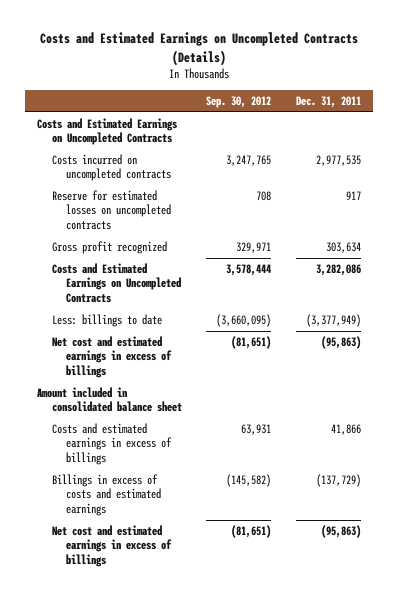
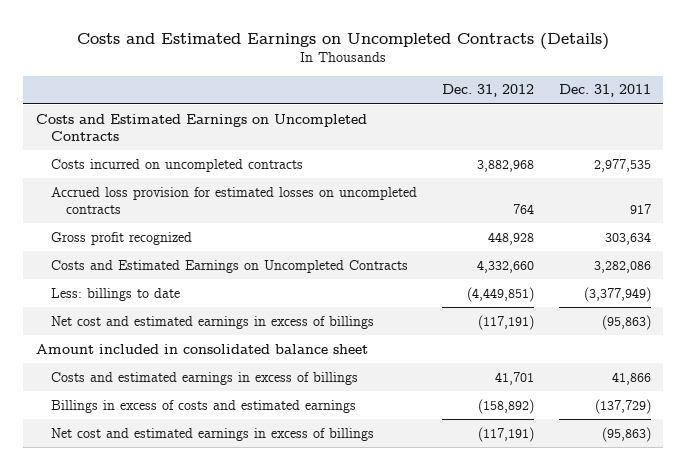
[206,95,272,108] Sep. 30, 2012 -> none
none -> [441,84,534,98] Dec. 31, 2012
[51,190,171,230] Reserve for estimated losses on uncompleted contracts -> [50,186,417,214] Accrued loss provision for estimated losses on uncompleted contracts

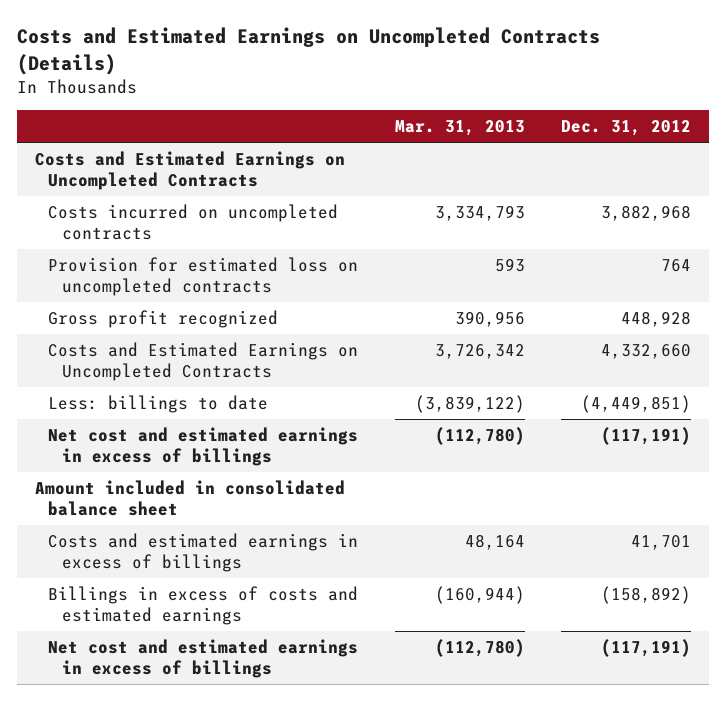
[558,84,651,98] Dec. 31, 2011 -> none
none -> [394,120,525,137] Mar. 31, 2013
[50,186,417,214] Accrued loss provision for estimated losses on uncompleted contracts -> [48,257,359,297] Provision for estimated loss on uncompleted contracts

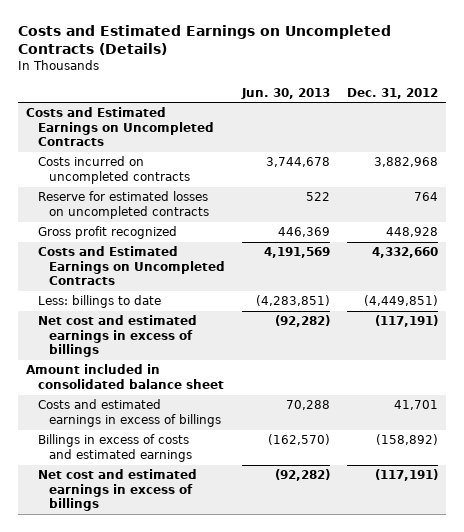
[394,120,525,137] Mar. 31, 2013 -> none
none -> [240,87,330,99] Jun. 30, 2013
[48,257,359,297] Provision for estimated loss on uncompleted contracts -> [37,191,210,219] Reserve for estimated losses on uncompleted contracts

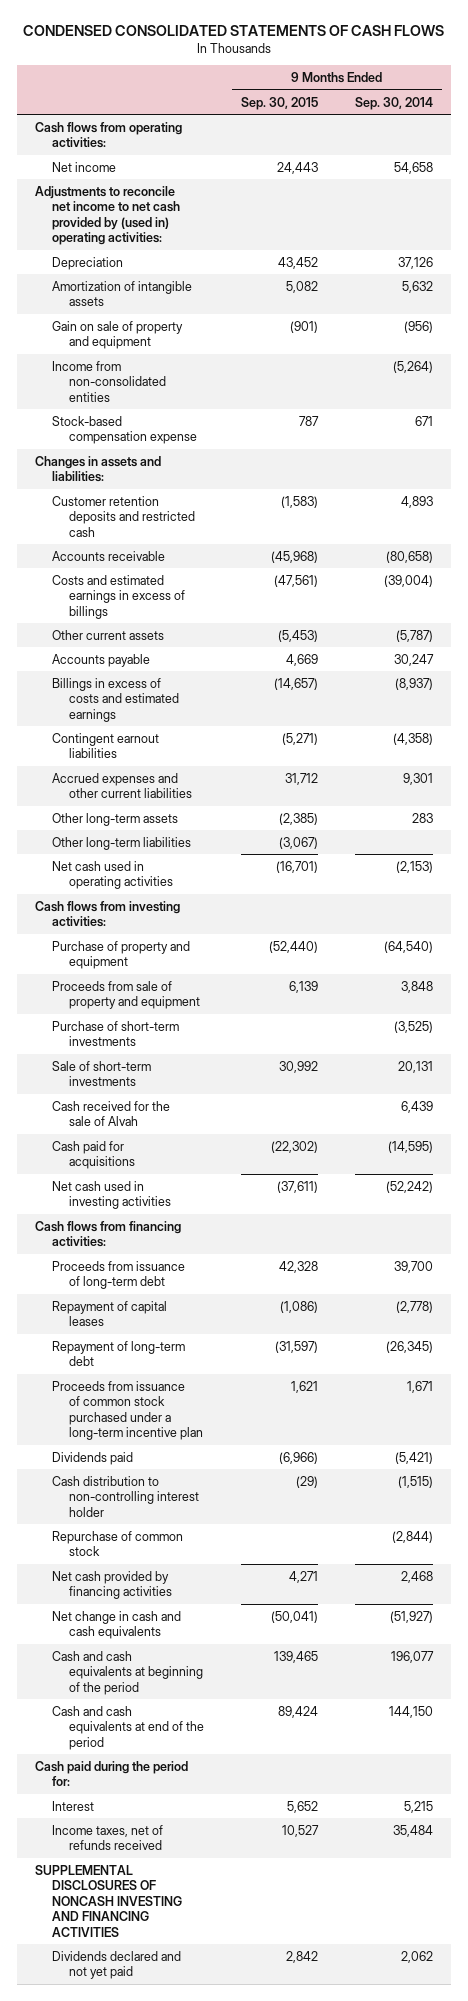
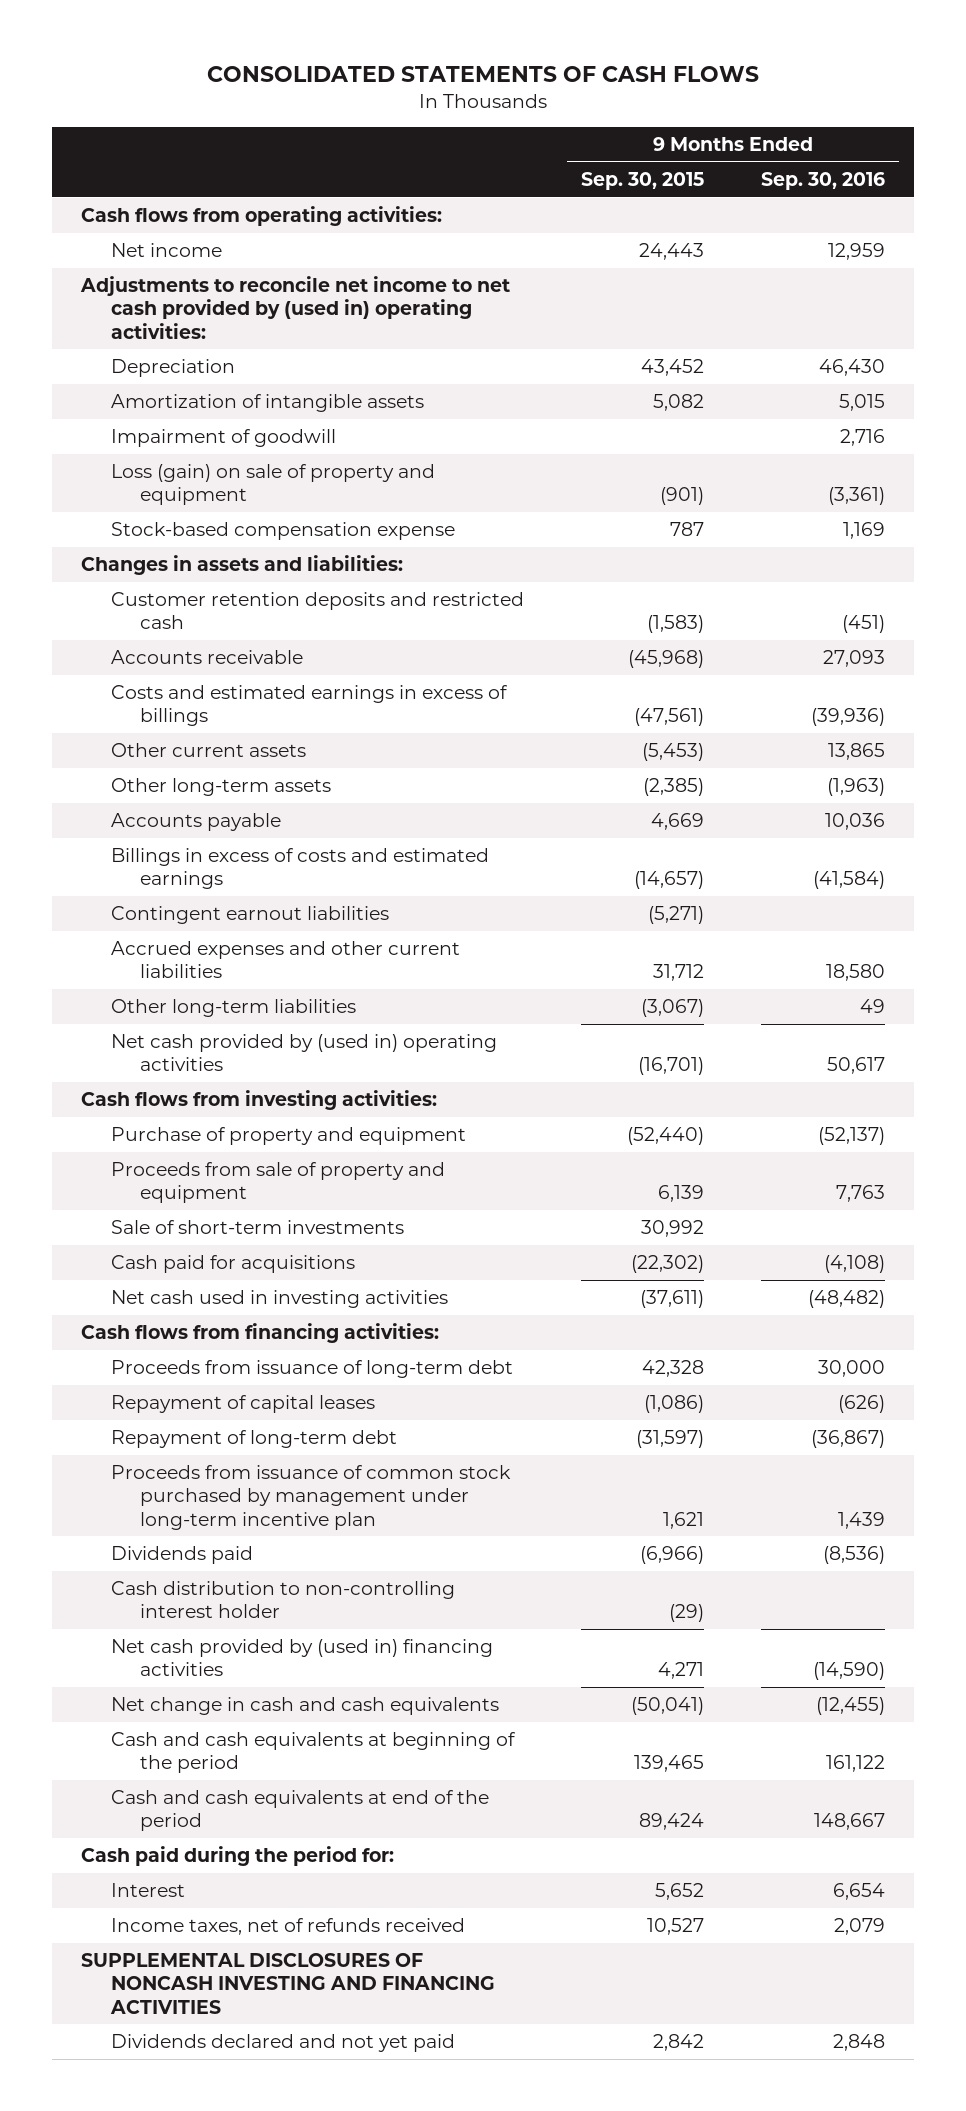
[22,25,444,37] CONDENSED CONSOLIDATED STATEMENTS OF CASH FLOWS -> [207,66,760,83] CONSOLIDATED STATEMENTS OF CASH FLOWS
[354,96,433,110] Sep. 30, 2014 -> none
none -> [761,172,886,191] Sep. 30, 2016
[52,360,166,402] Income from non-consolidated entities -> none
none -> [110,429,336,448] Impairment of goodwill
[52,320,184,350] Gain on sale of property and equipment -> [110,464,435,506] Loss (gain) on sale of property and equipment
[52,812,179,826] Other long-term assets -> [110,778,331,797] Other long-term assets
[52,860,173,890] Net cash used in operating activities -> [110,1034,497,1072] Net cash provided by (used in) operating activities
[52,1020,180,1047] Purchase of short-term investments -> none
[52,1100,171,1127] Cash received for the sale of Alvah -> none
[52,1380,203,1441] Proceeds from issuance of common stock purchased under a long-term incentive plan -> [110,1465,511,1530] Proceeds from issuance of common stock purchased by management under long-term incentive plan
[52,1530,184,1557] Repurchase of common stock -> none
[52,1570,172,1600] Net cash provided by financing activities -> [110,1639,493,1677] Net cash provided by (used in) financing activities

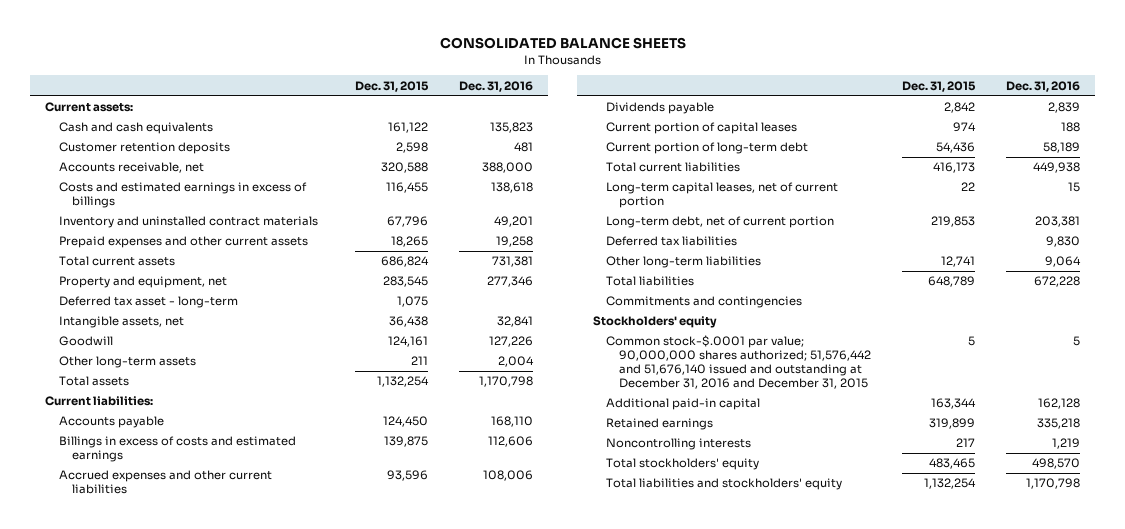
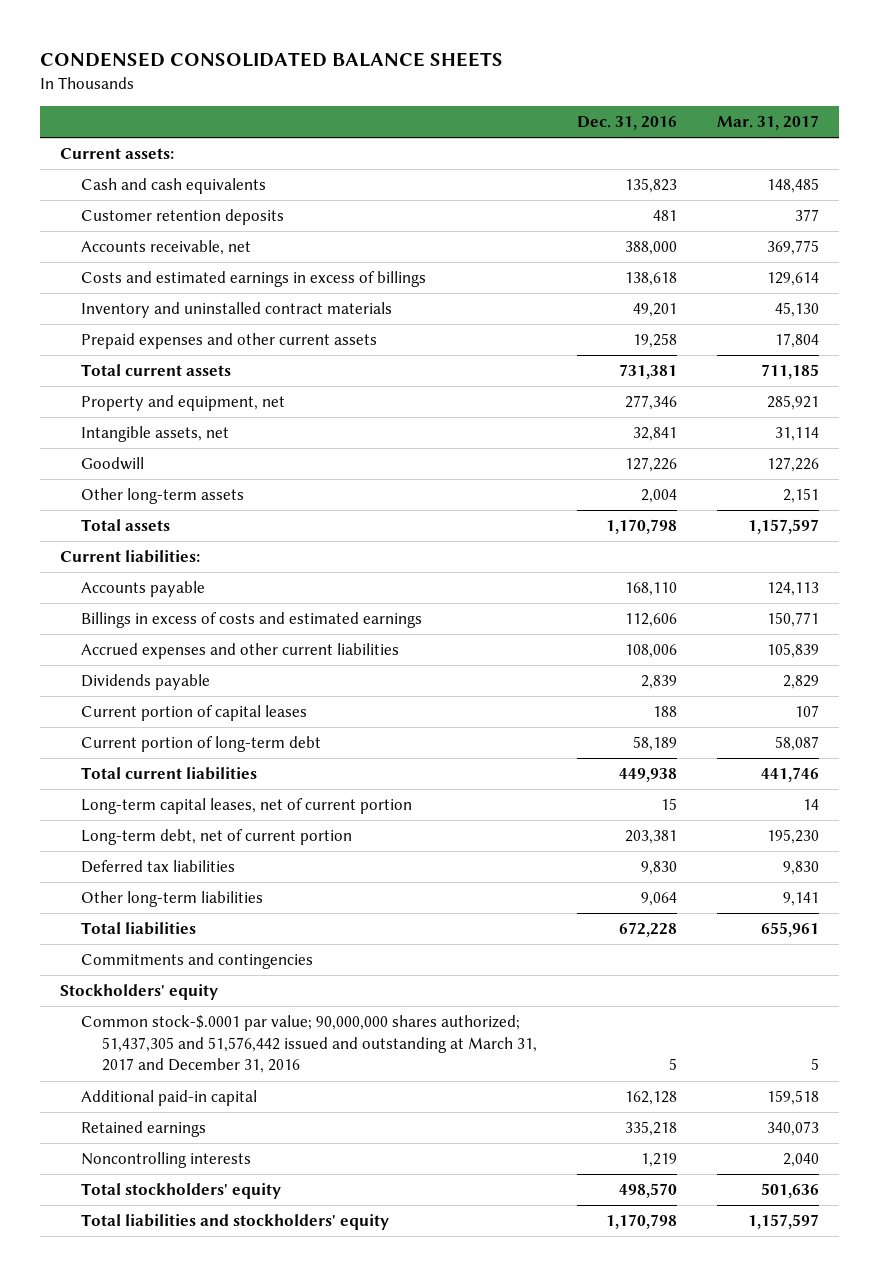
[439,37,686,50] CONSOLIDATED BALANCE SHEETS -> [40,52,504,68] CONDENSED CONSOLIDATED BALANCE SHEETS
[354,80,429,92] Dec. 31, 2015 -> none
none -> [716,114,819,130] Mar. 31, 2017
[58,296,238,309] Deferred tax asset - long-term -> none
[605,335,872,390] Common stock-$.0001 par value; 90,000,000 shares authorized; 51,576,442 and 51,676,140 issued and outstanding at December 31, 2016 and December 31, 2015 -> [81,1015,537,1074] Common stock-$.0001 par value; 90,000,000 shares authorized; 51,437,305 and 51,576,442 issued and outstanding at March 31, 2017 and December 31, 2016

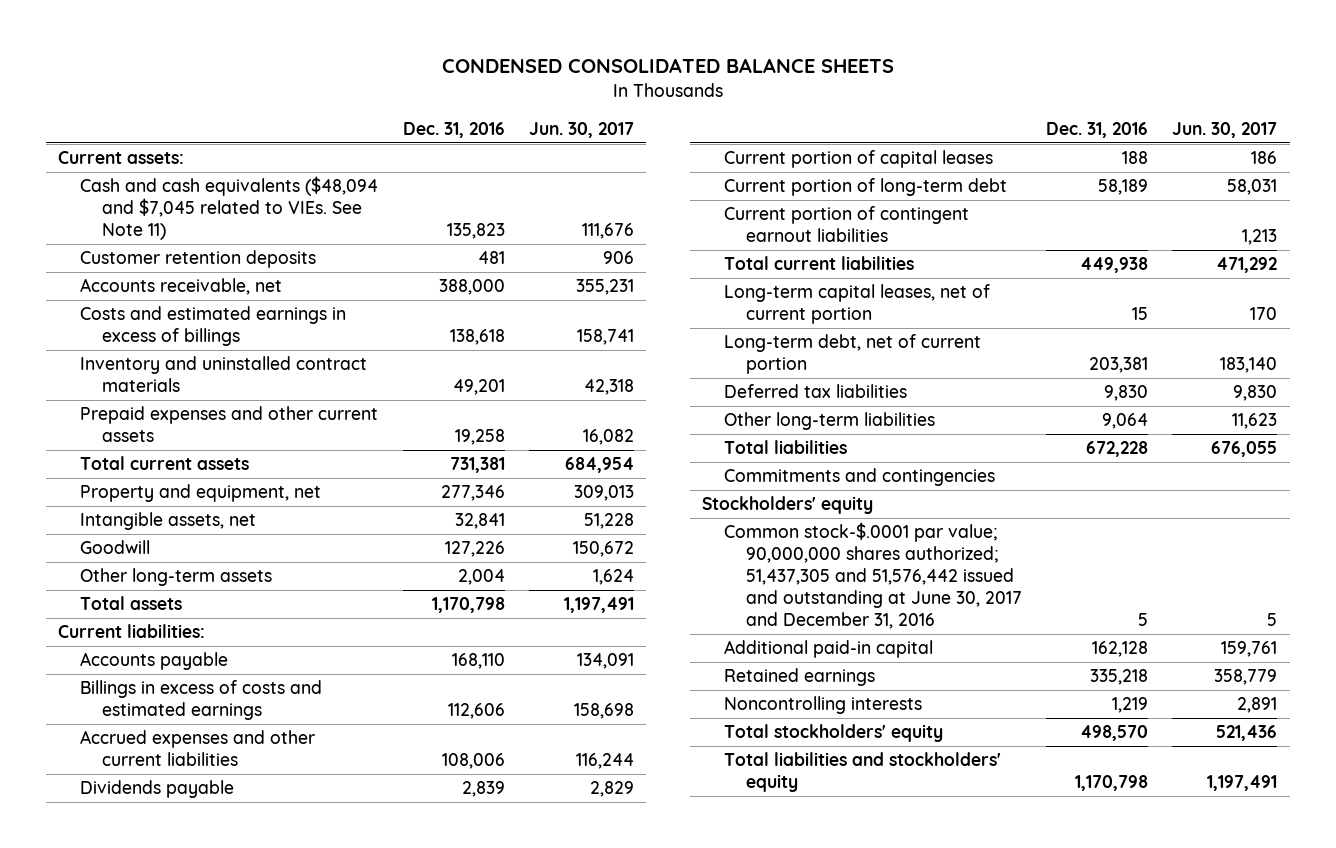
[716,114,819,130] Mar. 31, 2017 -> none
none -> [528,121,634,138] Jun. 30, 2017
[81,178,267,195] Cash and cash equivalents -> [80,176,379,241] Cash and cash equivalents ($48,094 and $7,045 related to VIEs. See Note 11)
none -> [723,206,969,243] Current portion of contingent earnout liabilities
[81,1015,537,1074] Common stock-$.0001 par value; 90,000,000 shares authorized; 51,437,305 and 51,576,442 issued and outstanding at March 31, 2017 and December 31, 2016 -> [723,522,1022,630] Common stock-$.0001 par value; 90,000,000 shares authorized; 51,437,305 and 51,576,442 issued and outstanding at June 30, 2017 and December 31, 2016

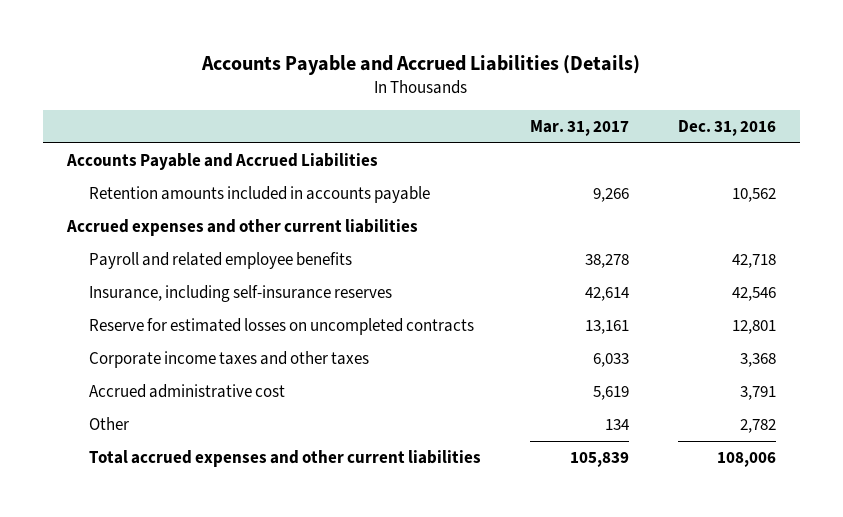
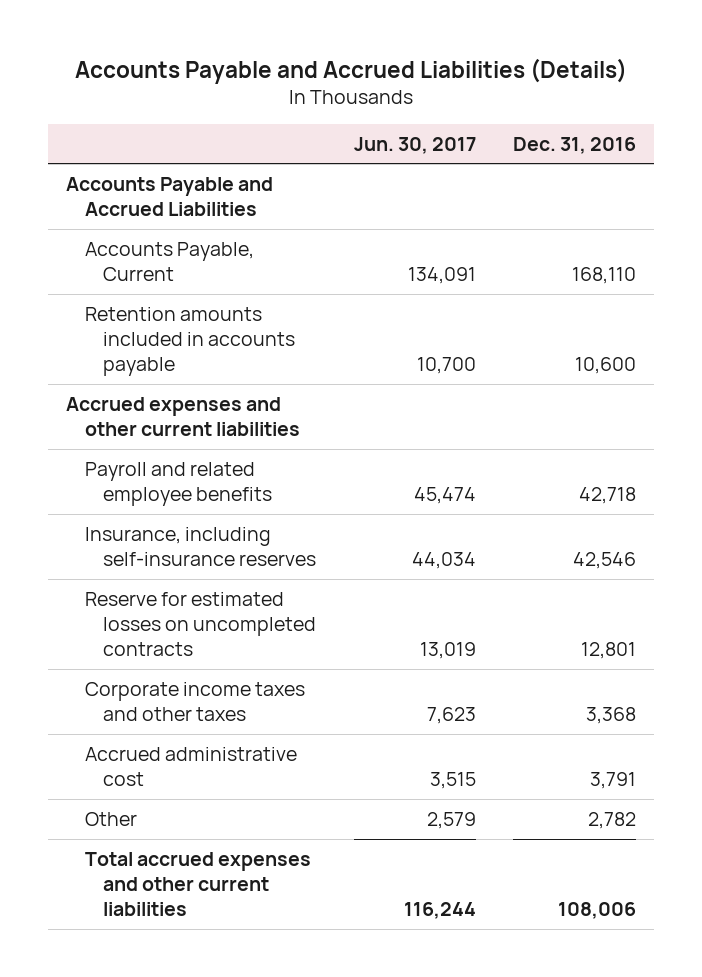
[529,120,629,137] Mar. 31, 2017 -> none
none -> [353,136,476,154] Jun. 30, 2017
none -> [84,241,254,282] Accounts Payable, Current
[731,188,776,203] 10,562 -> [574,357,636,375] 10,600

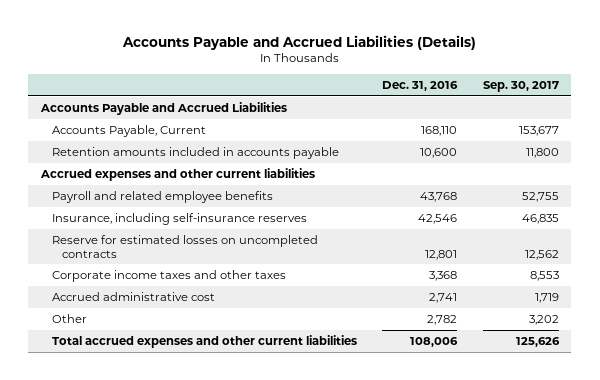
[353,136,476,154] Jun. 30, 2017 -> none
none -> [482,80,559,92] Sep. 30, 2017
[578,487,636,505] 42,718 -> [420,191,458,202] 43,768
[589,772,636,790] 3,791 -> [429,292,458,303] 2,741

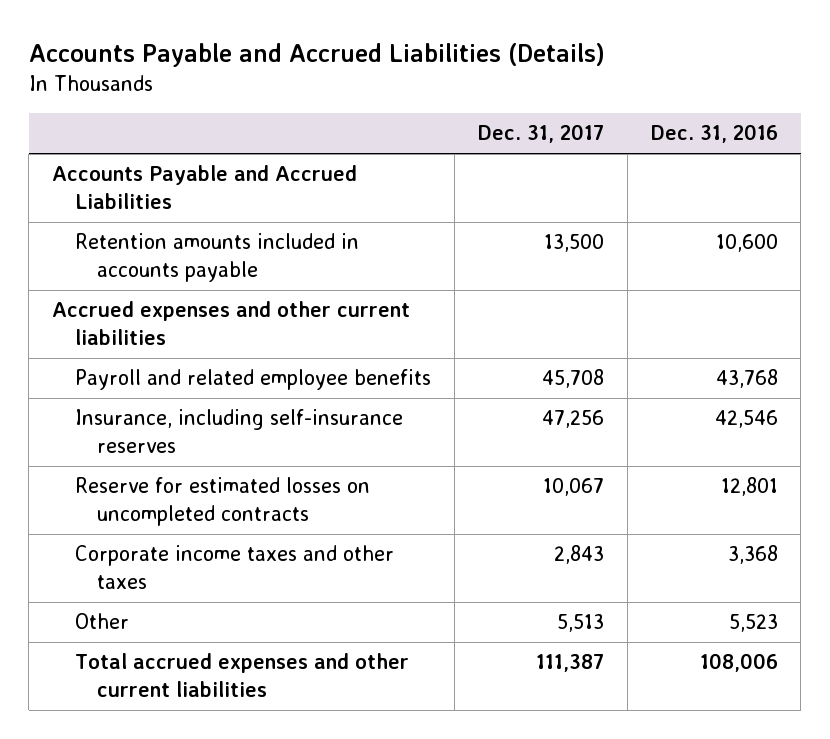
[482,80,559,92] Sep. 30, 2017 -> none
none -> [477,124,604,144] Dec. 31, 2017
[51,124,206,137] Accounts Payable, Current -> none
[51,291,215,301] Accrued administrative cost -> none
[427,314,458,325] 2,782 -> [728,614,778,633] 5,523

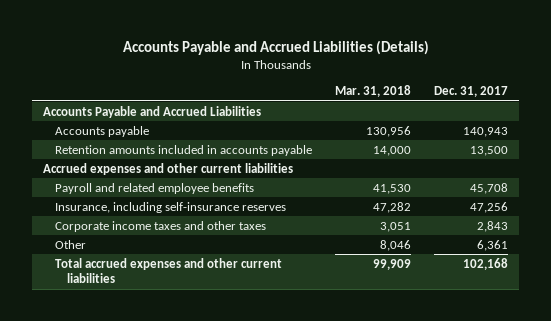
[650,124,778,144] Dec. 31, 2016 -> none
none -> [335,85,412,98] Mar. 31, 2018
none -> [55,125,150,137] Accounts payable
[74,477,370,527] Reserve for estimated losses on uncompleted contracts -> none
[556,614,604,633] 5,513 -> [476,239,508,251] 6,361
[535,654,604,673] 111,387 -> [462,257,508,270] 102,168

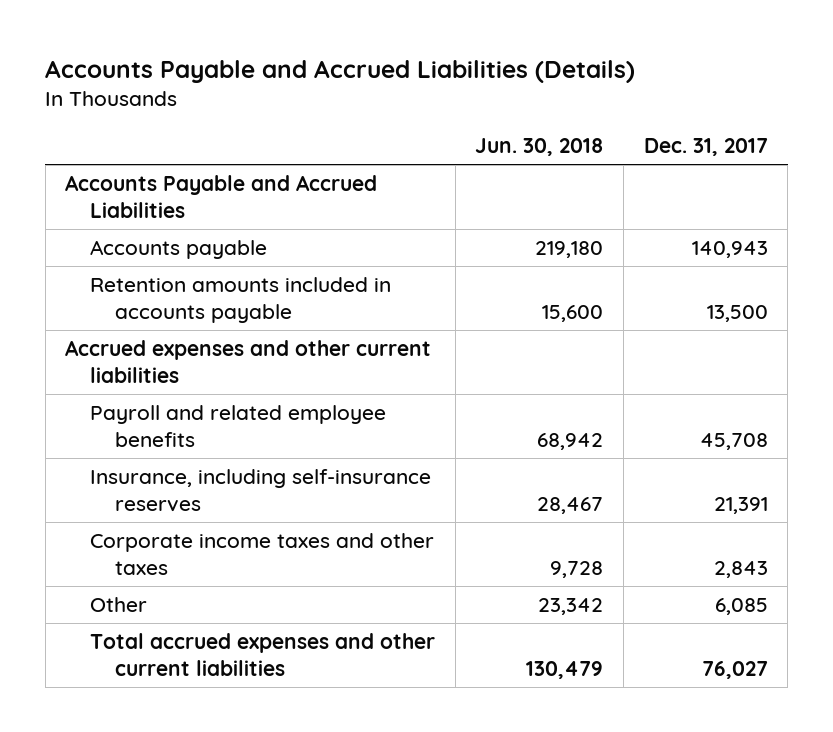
[335,85,412,98] Mar. 31, 2018 -> none
none -> [475,138,604,157] Jun. 30, 2018
[469,201,508,213] 47,256 -> [713,496,768,514] 21,391
[476,239,508,251] 6,361 -> [714,598,768,616] 6,085
[462,257,508,270] 102,168 -> [701,660,768,679] 76,027

